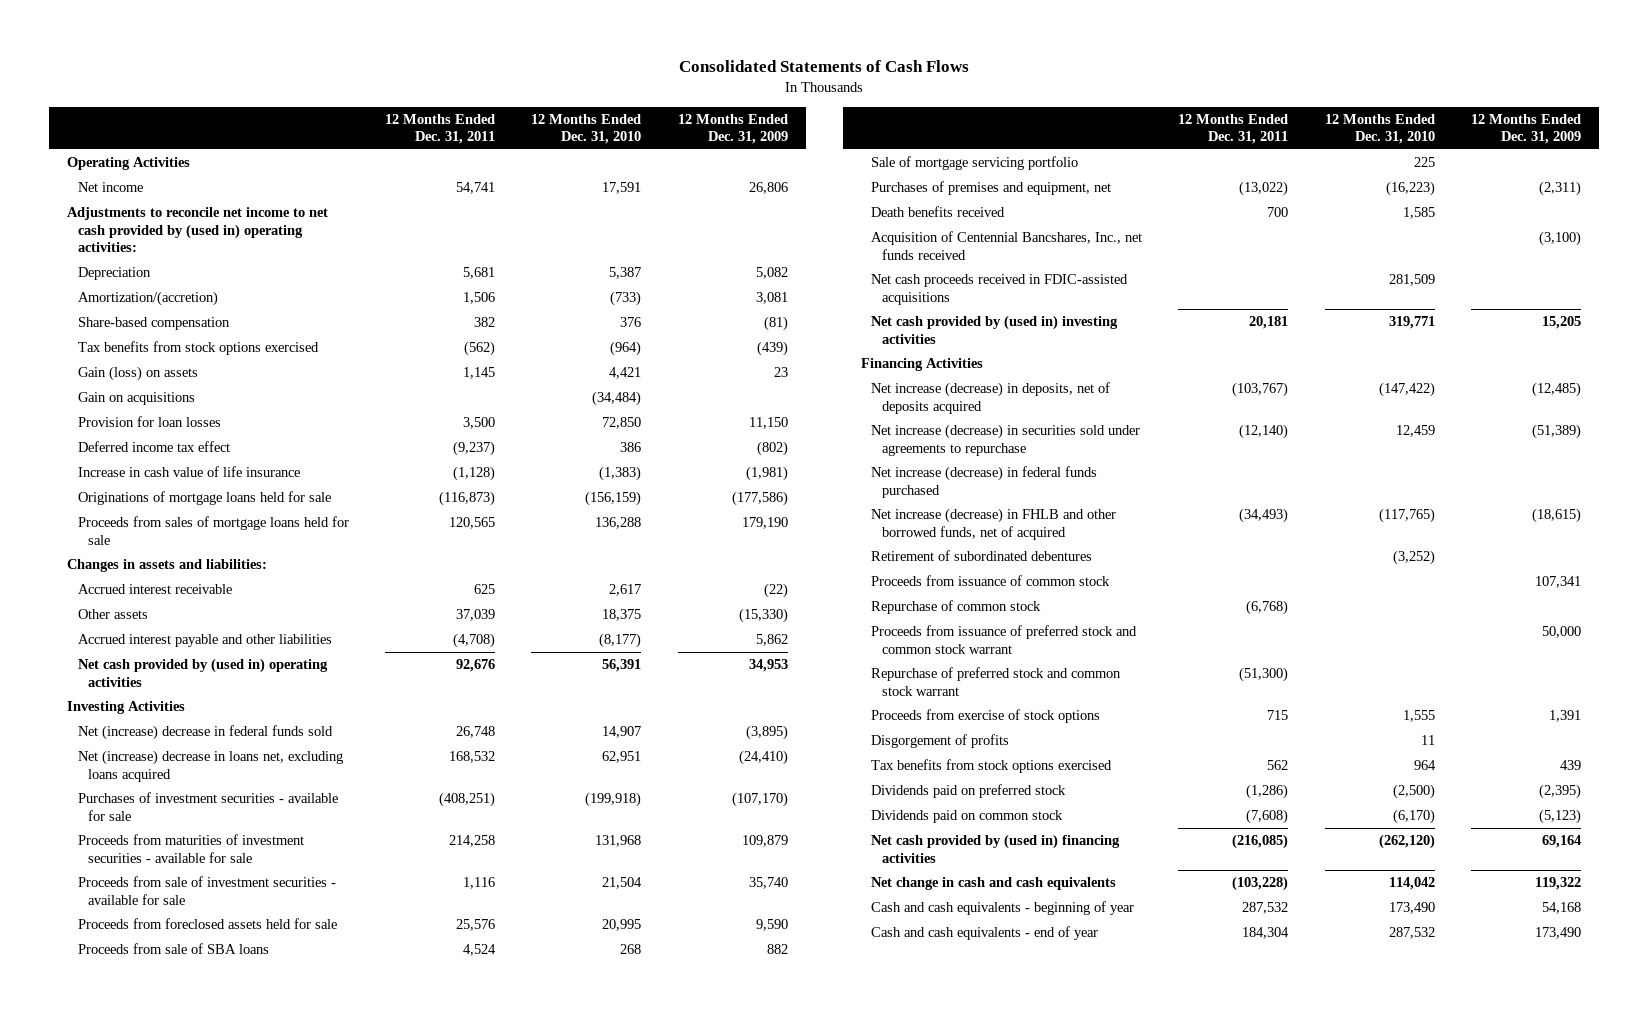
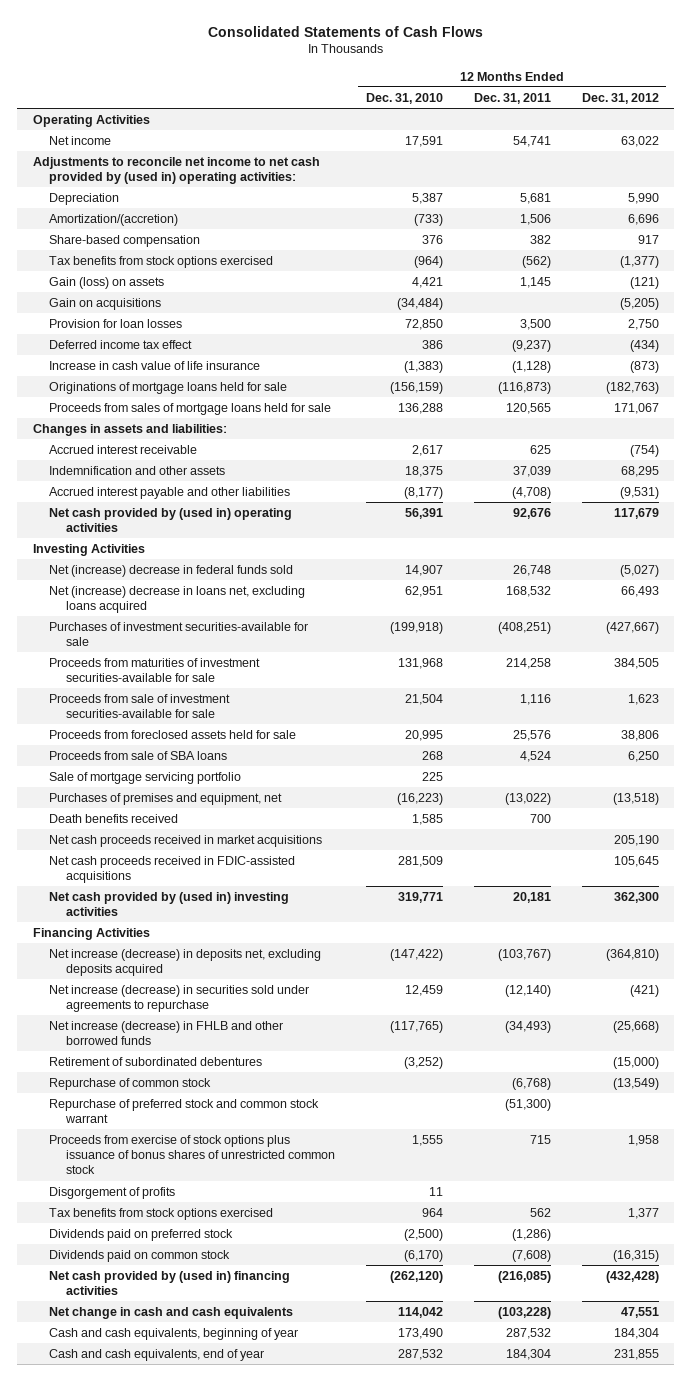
[677,113,788,145] 12 Months Ended Dec. 31, 2009 -> none
none -> [581,92,659,104] Dec. 31, 2012
[77,609,148,620] Other assets -> [49,465,226,475] Indemnification and other assets
[77,792,338,821] Purchases of investment securities - available for sale -> [49,621,309,647] Purchases of investment securities-available for sale
[77,834,304,863] Proceeds from maturities of investment securities - available for sale -> [49,657,261,683] Proceeds from maturities of investment securities-available for sale
[77,876,336,905] Proceeds from sale of investment securities - available for sale -> [49,693,231,719] Proceeds from sale of investment securities-available for sale
[871,231,1143,260] Acquisition of Centennial Bancshares, Inc., net funds received -> none
none -> [49,834,323,847] Net cash proceeds received in market acquisitions
[871,382,1111,414] Net increase (decrease) in deposits, net of deposits acquired -> [49,948,322,977] Net increase (decrease) in deposits net, excluding deposits acquired
[871,466,1098,498] Net increase (decrease) in federal funds purchased -> none
[871,508,1117,540] Net increase (decrease) in FHLB and other borrowed funds, net of acquired -> [49,1020,284,1046] Net increase (decrease) in FHLB and other borrowed funds
[871,575,1111,587] Proceeds from issuance of common stock -> none
[871,625,1138,654] Proceeds from issuance of preferred stock and common stock warrant -> none
[871,709,1101,724] Proceeds from exercise of stock options -> [49,1134,335,1175] Proceeds from exercise of stock options plus issuance of bonus shares of unrestricted common stock
[871,901,1135,916] Cash and cash equivalents - beginning of year -> [49,1327,299,1340] Cash and cash equivalents, beginning of year
[871,926,1099,941] Cash and cash equivalents - end of year -> [49,1348,265,1361] Cash and cash equivalents, end of year

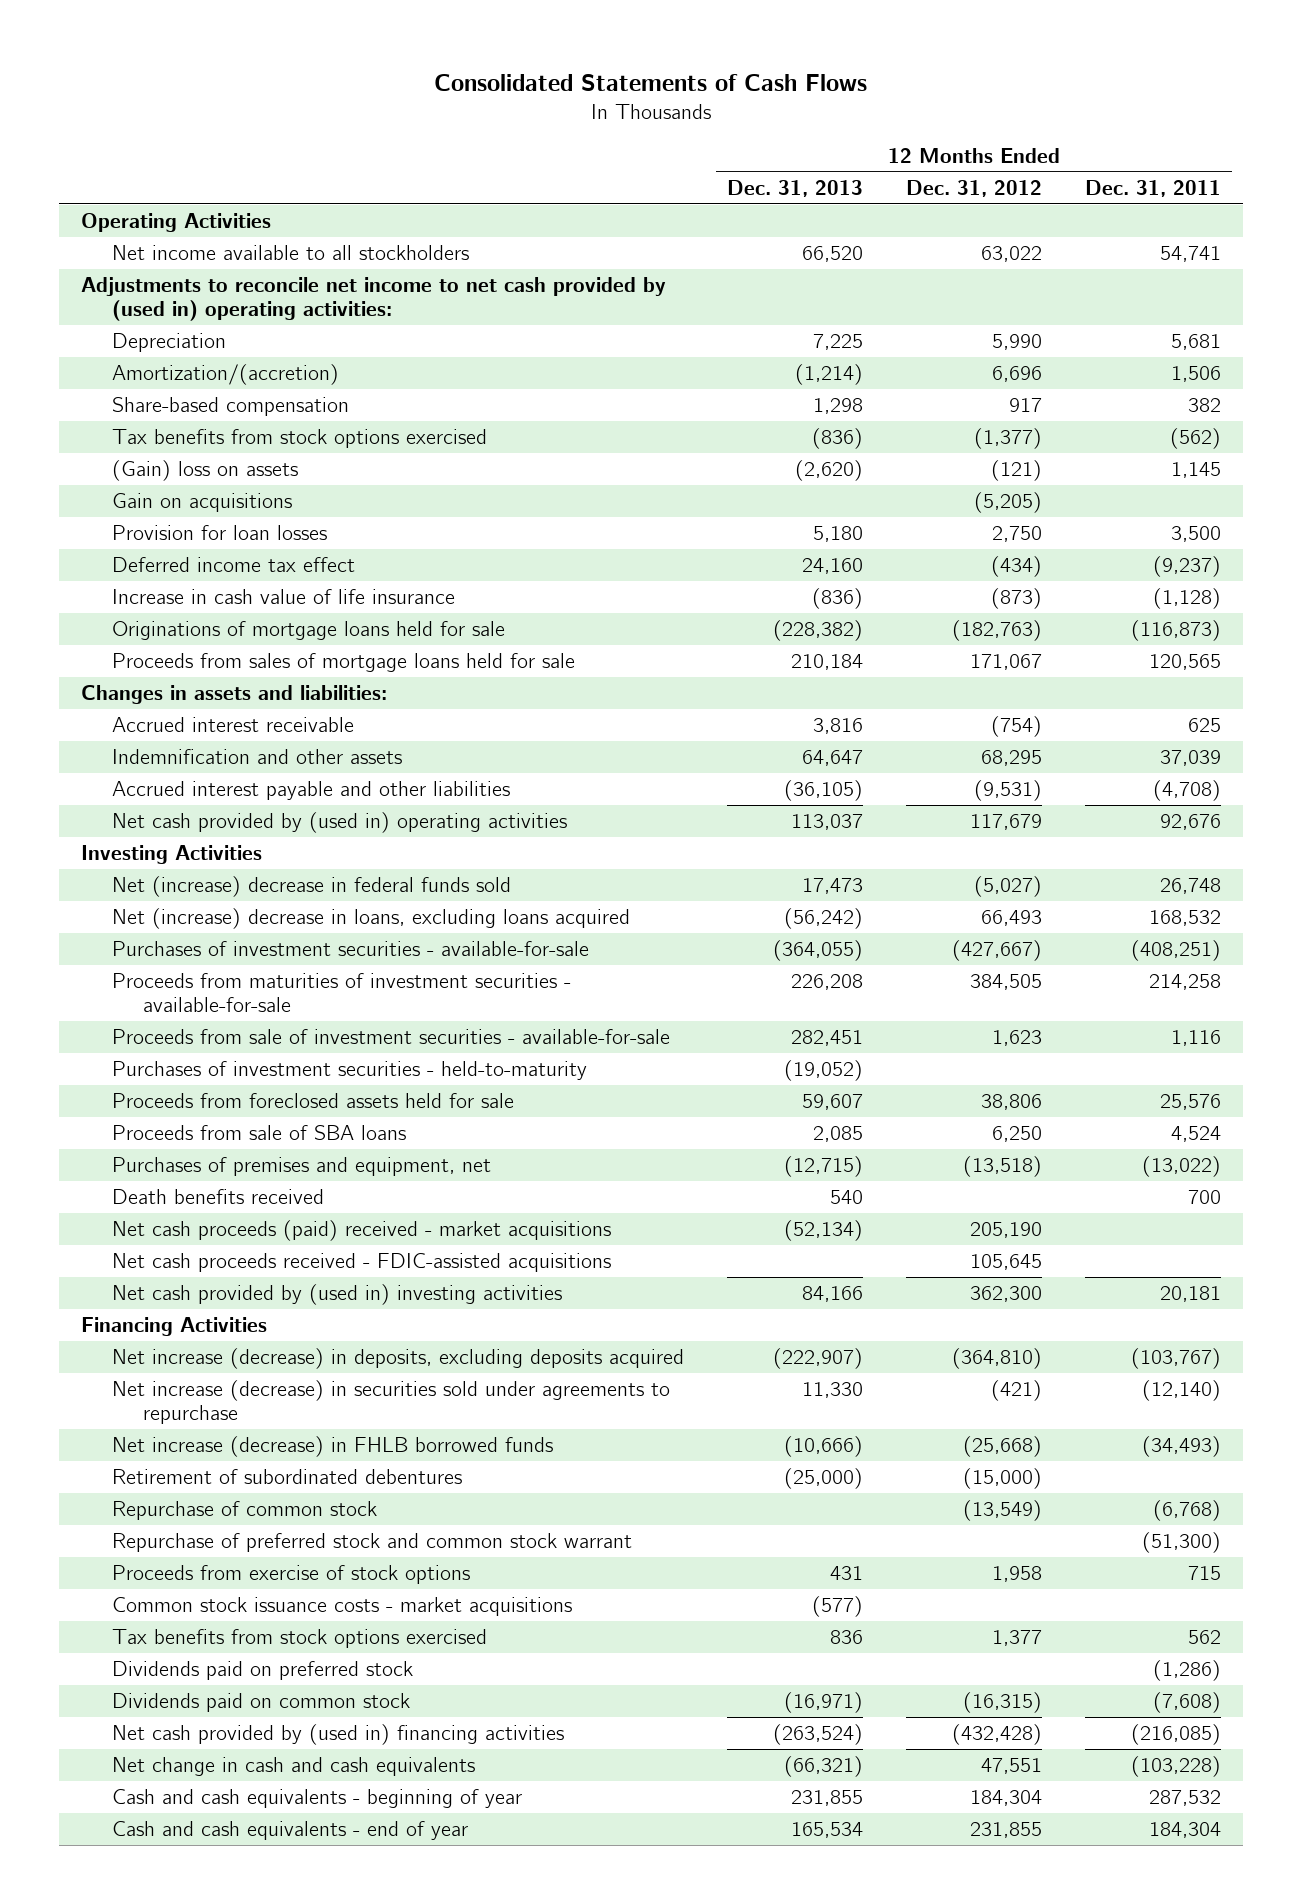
[365,92,443,104] Dec. 31, 2010 -> none
none -> [727,179,864,197] Dec. 31, 2013
[49,135,112,145] Net income -> [111,245,469,261] Net income available to all stockholders
[49,276,165,289] Gain (loss) on assets -> [111,460,298,482] (Gain) loss on assets
[49,585,306,614] Net (increase) decrease in loans net, excluding loans acquired -> [111,908,630,930] Net (increase) decrease in loans, excluding loans acquired
[49,621,309,647] Purchases of investment securities-available for sale -> [111,941,589,957] Purchases of investment securities - available-for-sale
[49,657,261,683] Proceeds from maturities of investment securities-available for sale -> [111,973,571,1012] Proceeds from maturities of investment securities - available-for-sale
[49,693,231,719] Proceeds from sale of investment securities-available for sale -> [111,1029,670,1045] Proceeds from sale of investment securities - available-for-sale
none -> [111,1061,587,1081] Purchases of investment securities - held-to-maturity
[49,771,242,784] Sale of mortgage servicing portfolio -> none
[49,834,323,847] Net cash proceeds received in market acquisitions -> [111,1220,611,1242] Net cash proceeds (paid) received - market acquisitions
[49,855,296,884] Net cash proceeds received in FDIC-assisted acquisitions -> [111,1253,611,1273] Net cash proceeds received - FDIC-assisted acquisitions
[49,948,322,977] Net increase (decrease) in deposits net, excluding deposits acquired -> [111,1348,684,1370] Net increase (decrease) in deposits, excluding deposits acquired
[49,1020,284,1046] Net increase (decrease) in FHLB and other borrowed funds -> [111,1436,553,1458] Net increase (decrease) in FHLB borrowed funds
[49,1186,176,1199] Disgorgement of profits -> none
[49,1134,335,1175] Proceeds from exercise of stock options plus issuance of bonus shares of unrestricted common stock -> [111,1565,470,1585] Proceeds from exercise of stock options
none -> [111,1597,572,1617] Common stock issuance costs - market acquisitions
[49,1327,299,1340] Cash and cash equivalents, beginning of year -> [111,1789,522,1809] Cash and cash equivalents - beginning of year
[49,1348,265,1361] Cash and cash equivalents, end of year -> [111,1821,468,1841] Cash and cash equivalents - end of year

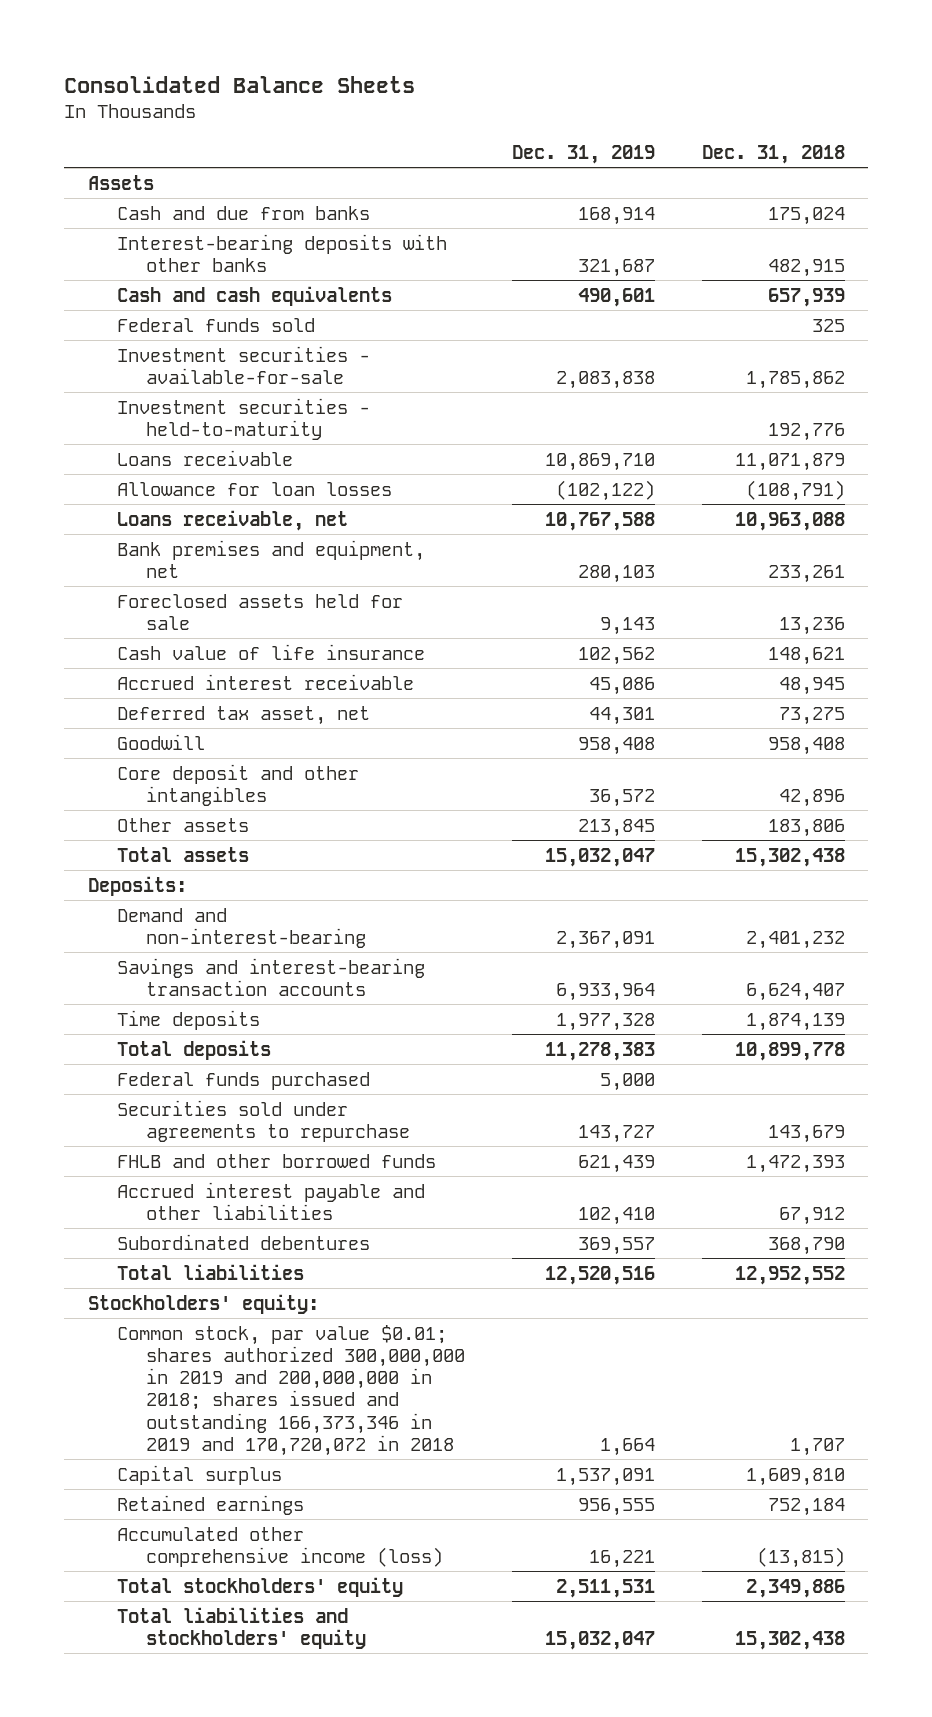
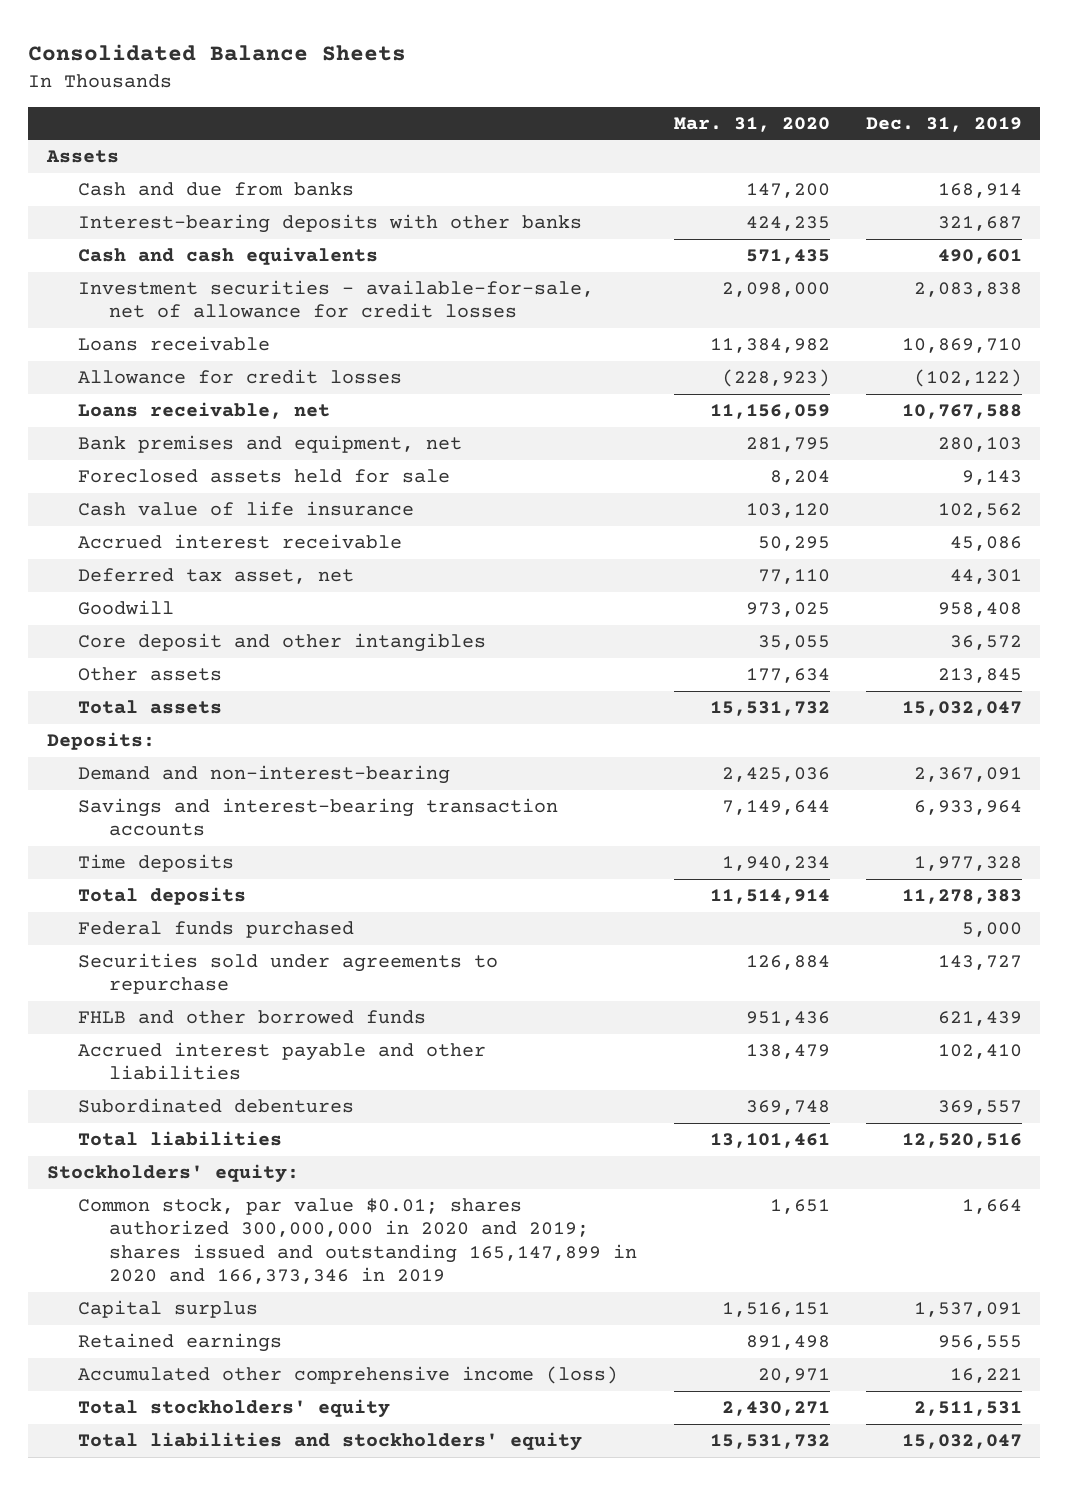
[701,144,845,164] Dec. 31, 2018 -> none
none -> [673,116,830,132] Mar. 31, 2020
[116,317,315,332] Federal funds sold -> none
[116,397,370,440] Investment securities - held-to-maturity -> none
[116,345,370,384] Investment securities - available-for-sale -> [78,280,595,319] Investment securities - available-for-sale, net of allowance for credit losses
[116,481,392,496] Allowance for loan losses -> [78,369,403,385] Allowance for credit losses
[116,1324,465,1456] Common stock, par value $0.01; shares authorized 300,000,000 in 2019 and 200,000,000 in 2018; shares issued and outstanding 166,373,346 in 2019 and 170,720,072 in 2018 -> [78,1198,638,1285] Common stock, par value $0.01; shares authorized 300,000,000 in 2020 and 2019; shares issued and outstanding 165,147,899 in 2020 and 166,373,346 in 2019

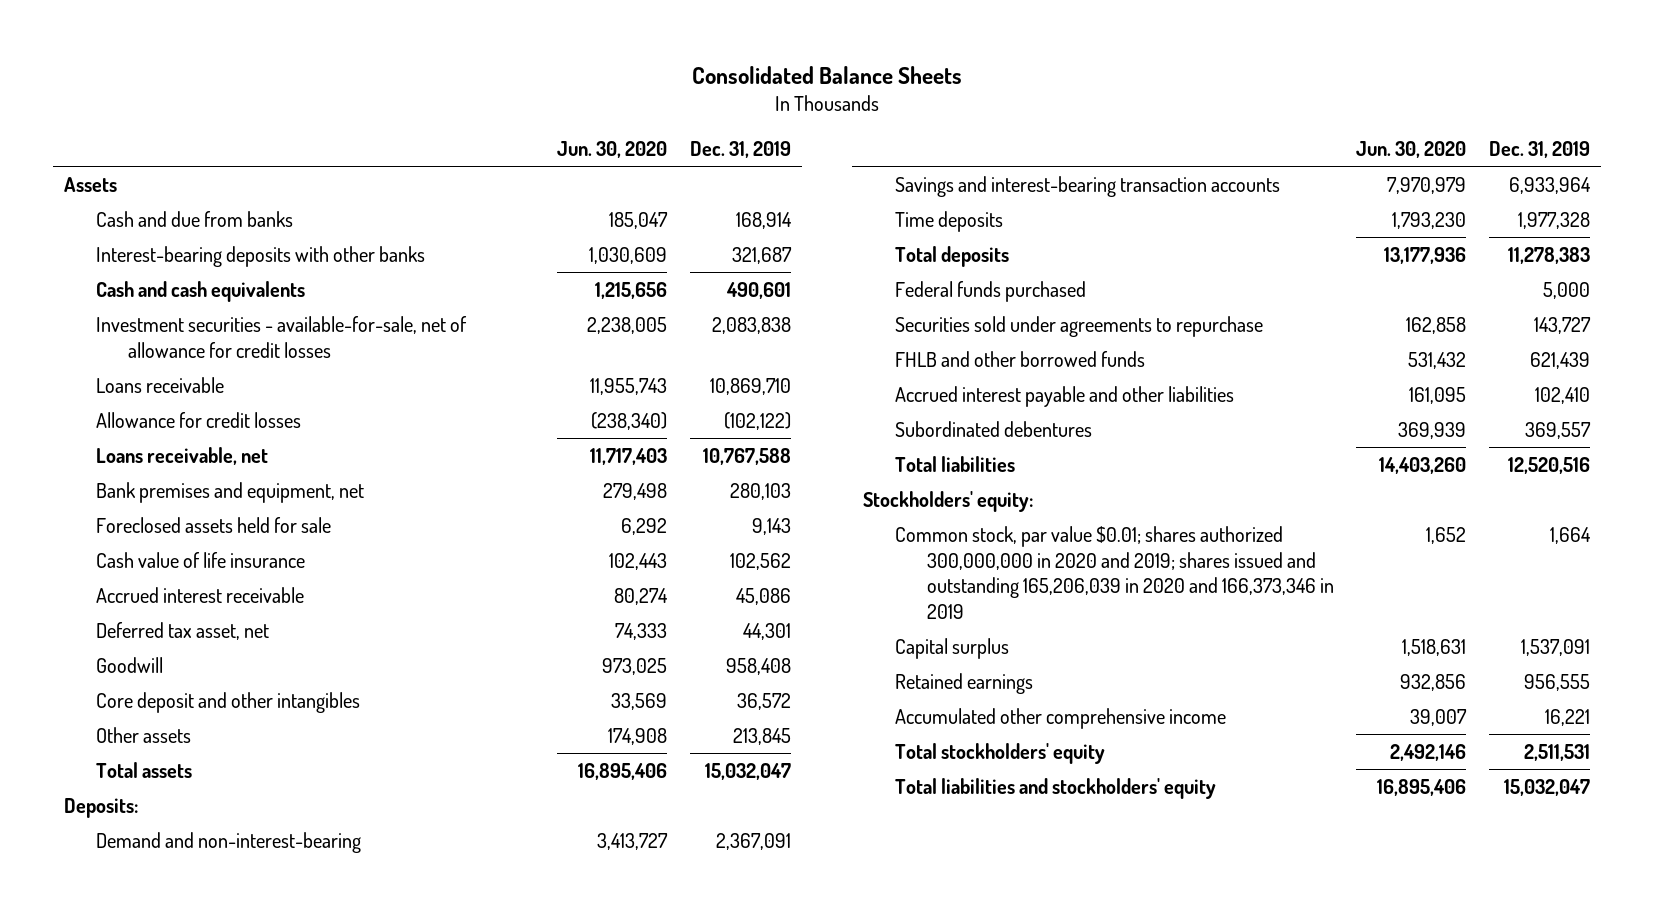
[673,116,830,132] Mar. 31, 2020 -> none
none -> [557,141,668,159] Jun. 30, 2020
[78,1198,638,1285] Common stock, par value $0.01; shares authorized 300,000,000 in 2020 and 2019; shares issued and outstanding 165,147,899 in 2020 and 166,373,346 in 2019 -> [895,525,1335,620] Common stock, par value $0.01; shares authorized 300,000,000 in 2020 and 2019; shares issued and outstanding 165,206,039 in 2020 and 166,373,346 in 2019
[78,1366,619,1385] Accumulated other comprehensive income (loss) -> [895,707,1227,729] Accumulated other comprehensive income

